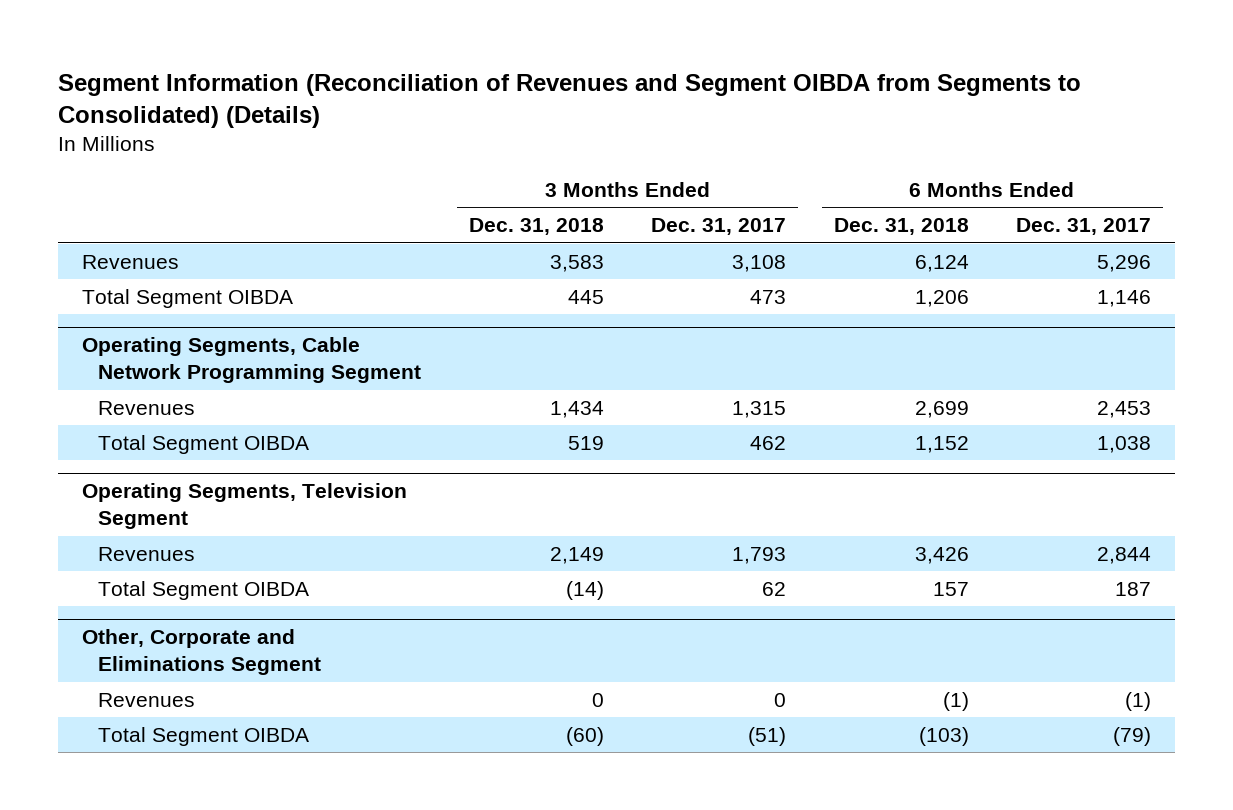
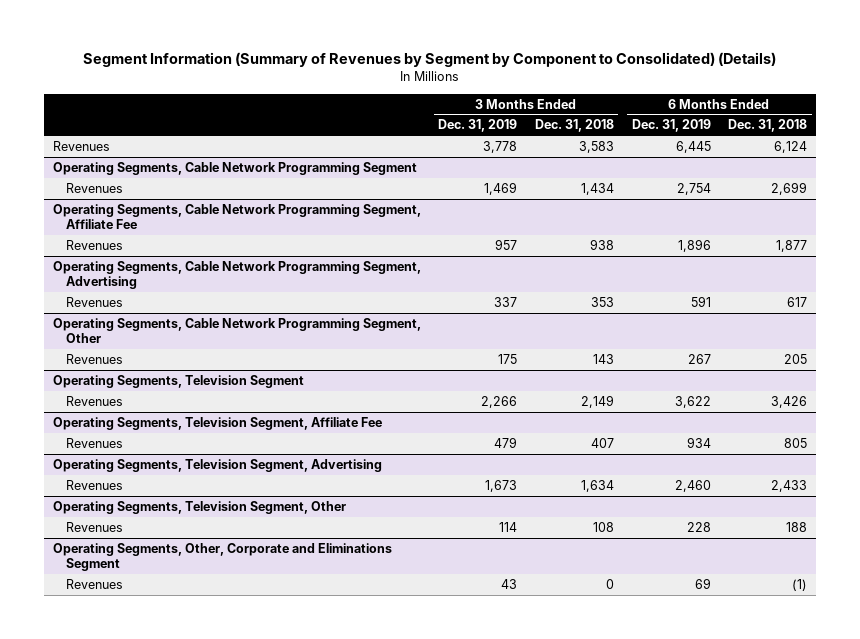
[57,73,1081,129] Segment Information (Reconciliation of Revenues and Segment OIBDA from Segments to Consolidated) (Details) -> [82,51,776,67] Segment Information (Summary of Revenues by Segment by Component to Consolidated) (Details)
[651,218,787,236] Dec. 31, 2017 -> none
[1016,218,1152,236] Dec. 31, 2017 -> none
none -> [438,119,518,133] Dec. 31, 2019
none -> [631,119,711,133] Dec. 31, 2019
[81,288,293,308] Total Segment OIBDA -> none
[98,434,310,454] Total Segment OIBDA -> none
none -> [52,204,421,230] Operating Segments, Cable Network Programming Segment, Affiliate Fee
none -> [65,240,123,251] Revenues
none -> [52,261,421,290] Operating Segments, Cable Network Programming Segment, Advertising
none -> [65,297,123,308] Revenues
none -> [52,318,421,344] Operating Segments, Cable Network Programming Segment, Other
none -> [65,354,123,365] Revenues
[98,580,310,600] Total Segment OIBDA -> none
none -> [52,417,382,431] Operating Segments, Television Segment, Affiliate Fee
none -> [65,438,123,449] Revenues
none -> [52,459,382,473] Operating Segments, Television Segment, Advertising
none -> [65,480,123,491] Revenues
none -> [52,501,346,515] Operating Segments, Television Segment, Other
none -> [65,522,123,533] Revenues
[81,629,322,676] Other, Corporate and Eliminations Segment -> [52,543,392,572] Operating Segments, Other, Corporate and Eliminations Segment
[98,726,310,746] Total Segment OIBDA -> none

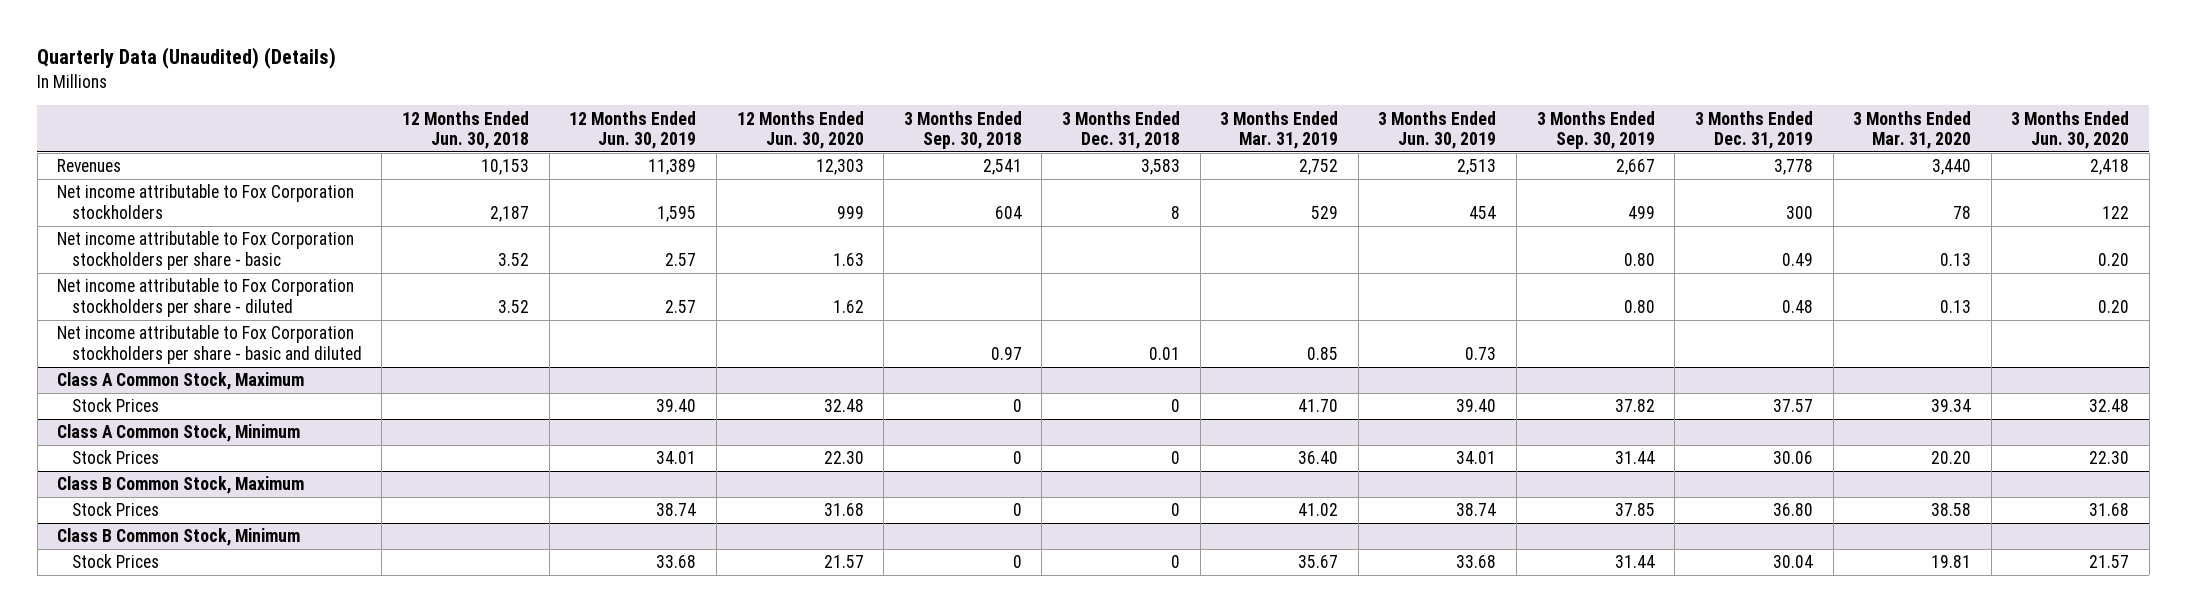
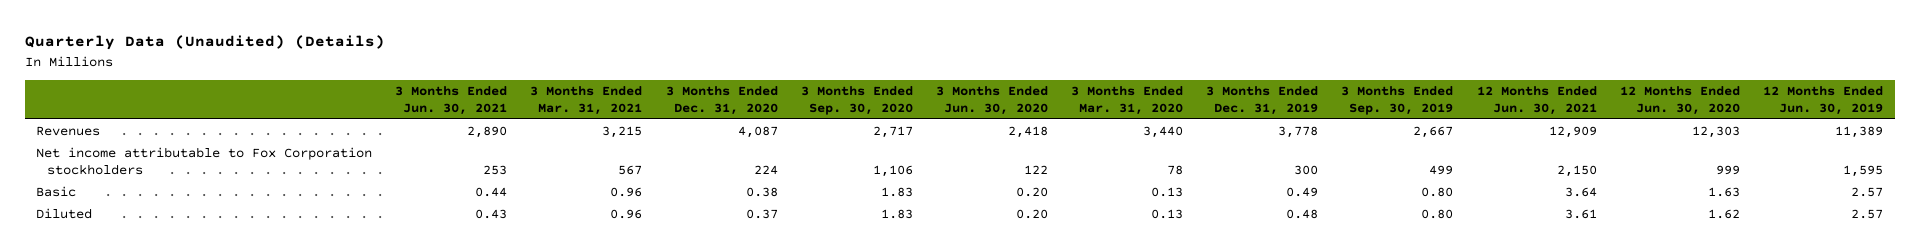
[402,110,530,150] 12 Months Ended Jun. 30, 2018 -> none
[903,110,1022,150] 3 Months Ended Sep. 30, 2018 -> none
[1061,110,1180,150] 3 Months Ended Dec. 31, 2018 -> none
[1220,110,1339,150] 3 Months Ended Mar. 31, 2019 -> none
[1378,110,1497,150] 3 Months Ended Jun. 30, 2019 -> none
none -> [395,85,508,115] 3 Months Ended Jun. 30, 2021
none -> [530,85,643,115] 3 Months Ended Mar. 31, 2021
none -> [665,85,778,115] 3 Months Ended Dec. 31, 2020
none -> [800,85,913,115] 3 Months Ended Sep. 30, 2020
none -> [1476,85,1597,115] 12 Months Ended Jun. 30, 2021
[57,325,362,364] Net income attributable to Fox Corporation stockholders per share - basic and diluted -> none
[57,372,305,391] Class A Common Stock, Maximum -> none
[71,398,159,413] Stock Prices -> none
[57,424,301,443] Class A Common Stock, Minimum -> none
[71,450,159,465] Stock Prices -> none
[57,476,305,495] Class B Common Stock, Maximum -> none
[71,502,159,517] Stock Prices -> none
[57,528,301,547] Class B Common Stock, Minimum -> none
[71,554,159,569] Stock Prices -> none
[57,231,355,270] Net income attributable to Fox Corporation stockholders per share - basic -> [36,186,77,198] Basic
[57,278,355,317] Net income attributable to Fox Corporation stockholders per share - diluted -> [36,208,93,220] Diluted

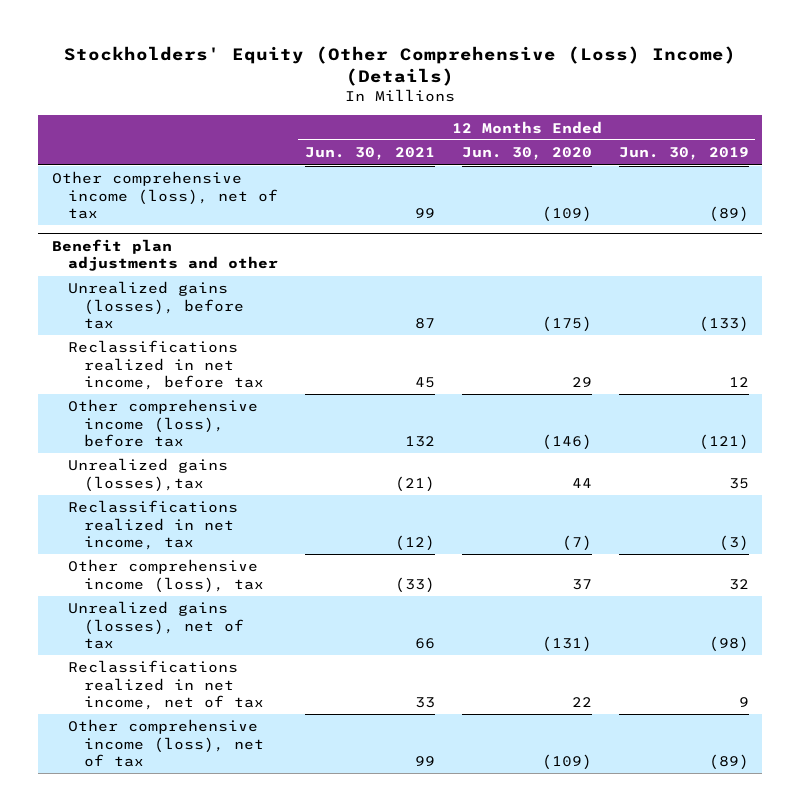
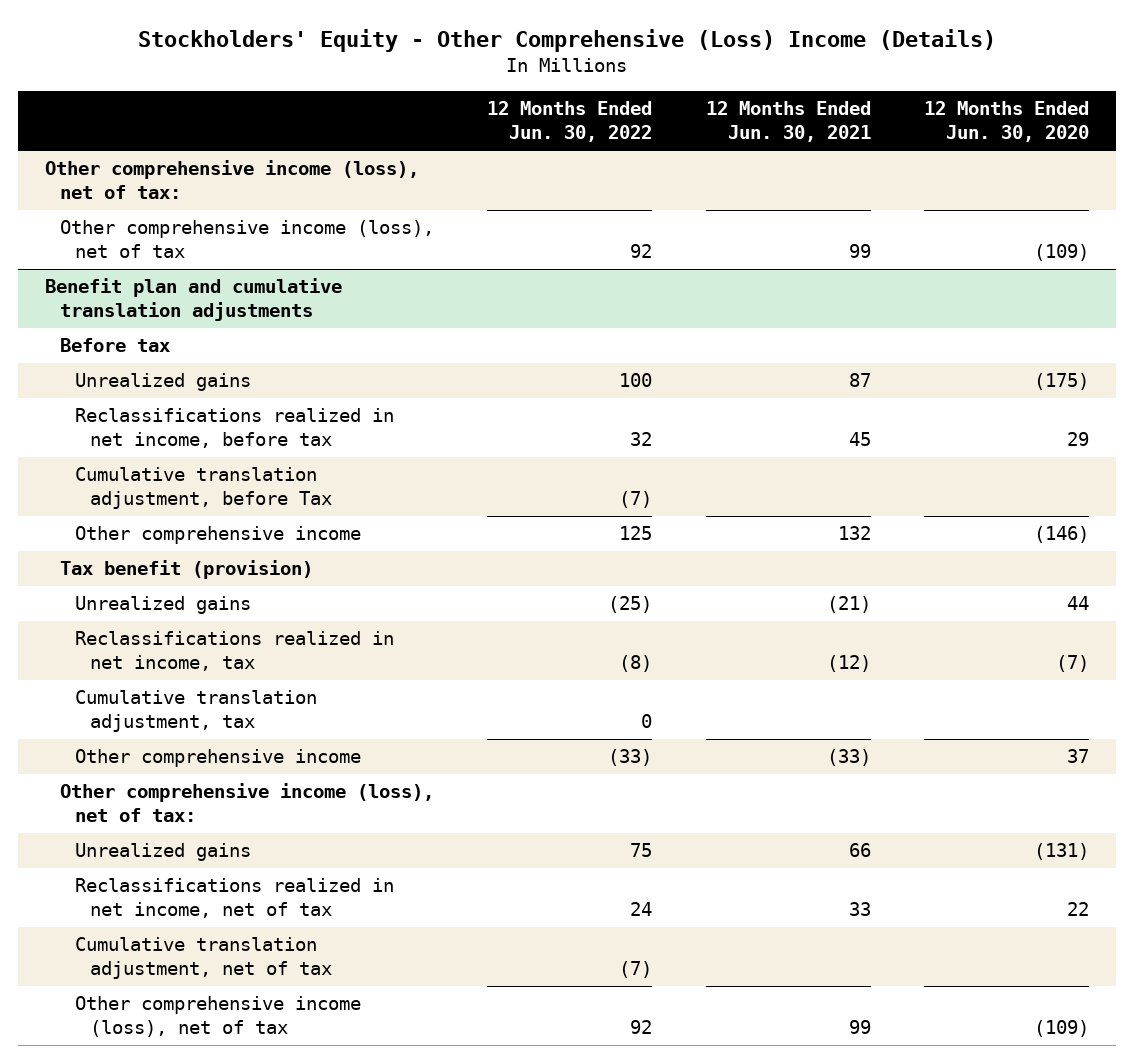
[64,46,737,87] Stockholders' Equity (Other Comprehensive (Loss) Income) (Details) -> [138,29,997,53] Stockholders' Equity - Other Comprehensive (Loss) Income (Details)
[618,147,749,161] Jun. 30, 2019 -> none
none -> [487,101,653,143] 12 Months Ended Jun. 30, 2022
none -> [45,160,420,200] Other comprehensive income (loss), net of tax:
[51,238,278,272] Benefit plan adjustments and other -> [45,278,343,322] Benefit plan and cumulative translation adjustments
none -> [59,338,170,353] Before tax
[67,281,244,329] Unrealized gains (losses), before tax -> [74,373,251,392] Unrealized gains
none -> [74,467,332,510] Cumulative translation adjustment, before Tax
[67,399,258,447] Other comprehensive income (loss), before tax -> [74,526,361,545] Other comprehensive income
none -> [59,560,313,580] Tax benefit (provision)
[67,458,228,492] Unrealized gains (losses),tax -> [74,596,251,615] Unrealized gains
none -> [74,690,317,733] Cumulative translation adjustment, tax
[67,559,264,593] Other comprehensive income (loss), tax -> [74,749,361,768] Other comprehensive income
none -> [59,783,434,823] Other comprehensive income (loss), net of tax:
[67,601,244,649] Unrealized gains (losses), net of tax -> [74,843,251,862] Unrealized gains
none -> [74,937,332,980] Cumulative translation adjustment, net of tax

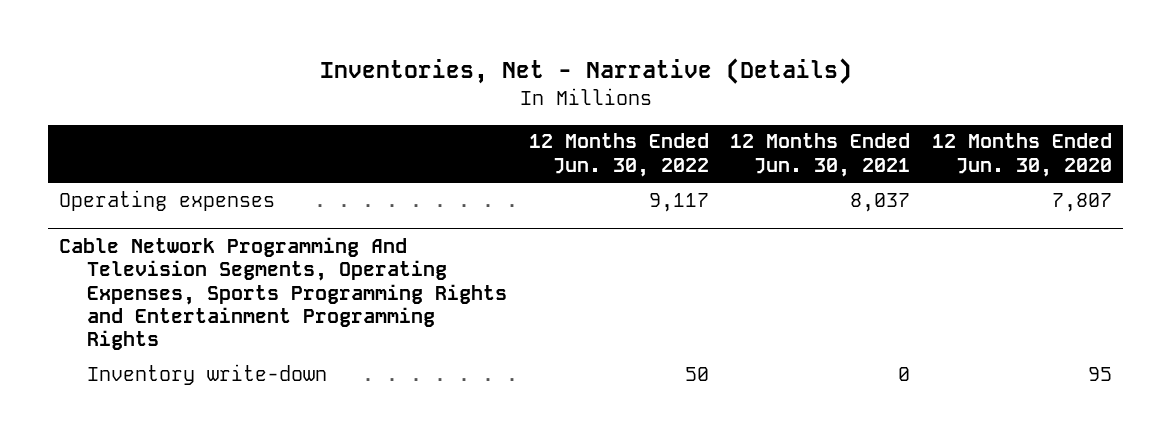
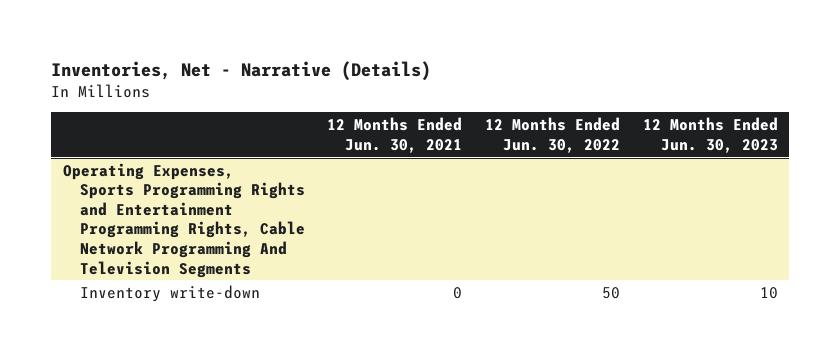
[932,133,1113,177] 12 Months Ended Jun. 30, 2020 -> none
none -> [642,117,778,153] 12 Months Ended Jun. 30, 2023
[58,189,275,211] Operating expenses -> none
[58,236,507,351] Cable Network Programming And Television Segments, Operating Expenses, Sports Programming Rights and Entertainment Programming Rights -> [62,162,305,278] Operating Expenses, Sports Programming Rights and Entertainment Programming Rights, Cable Network Programming And Television Segments

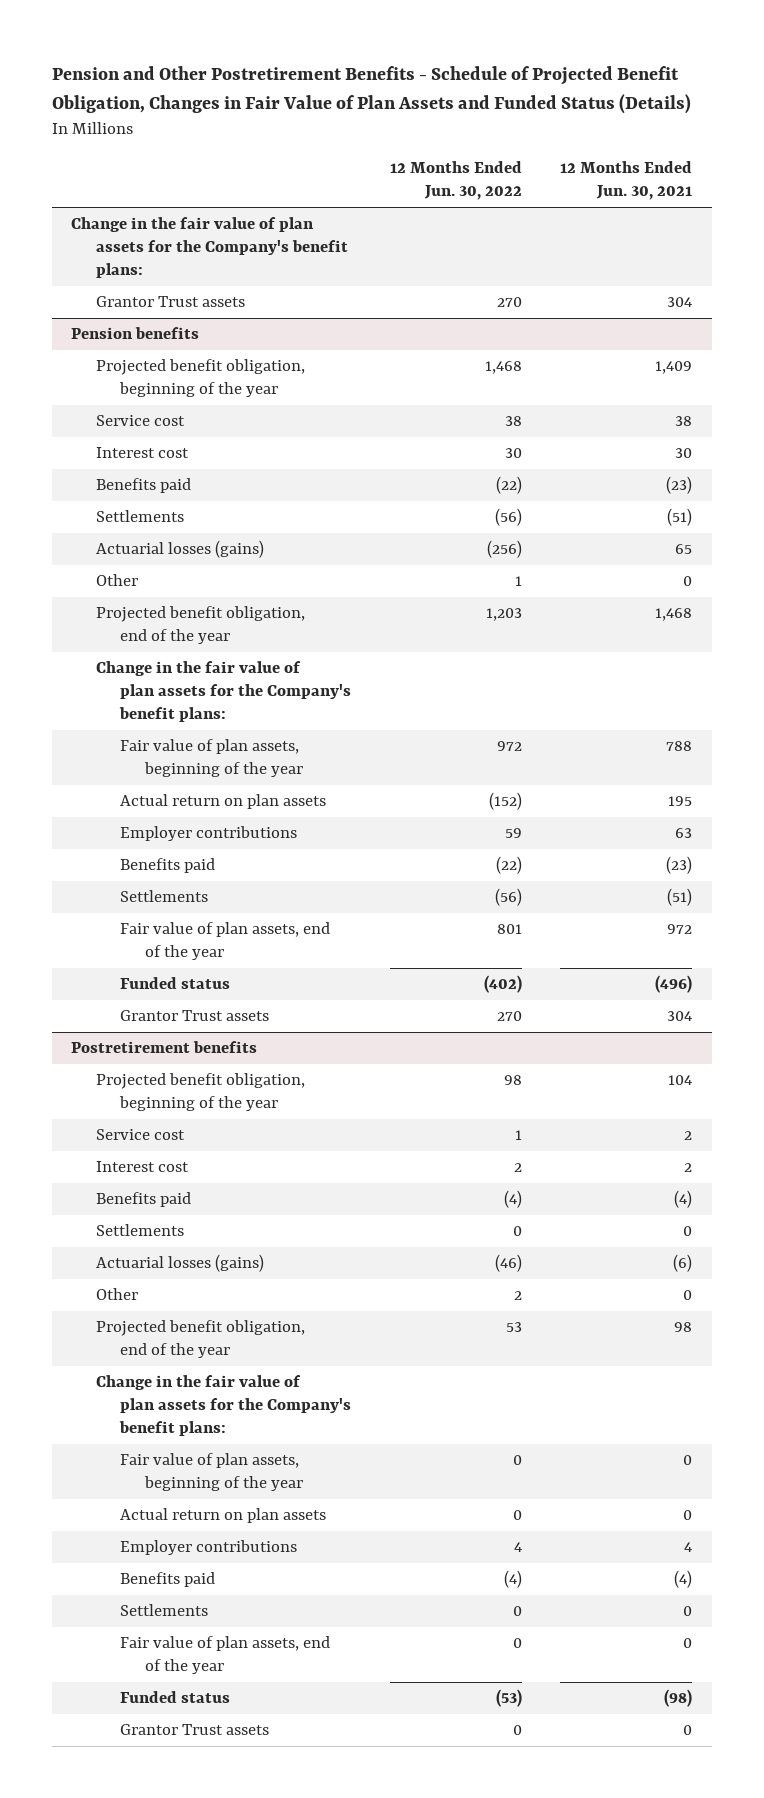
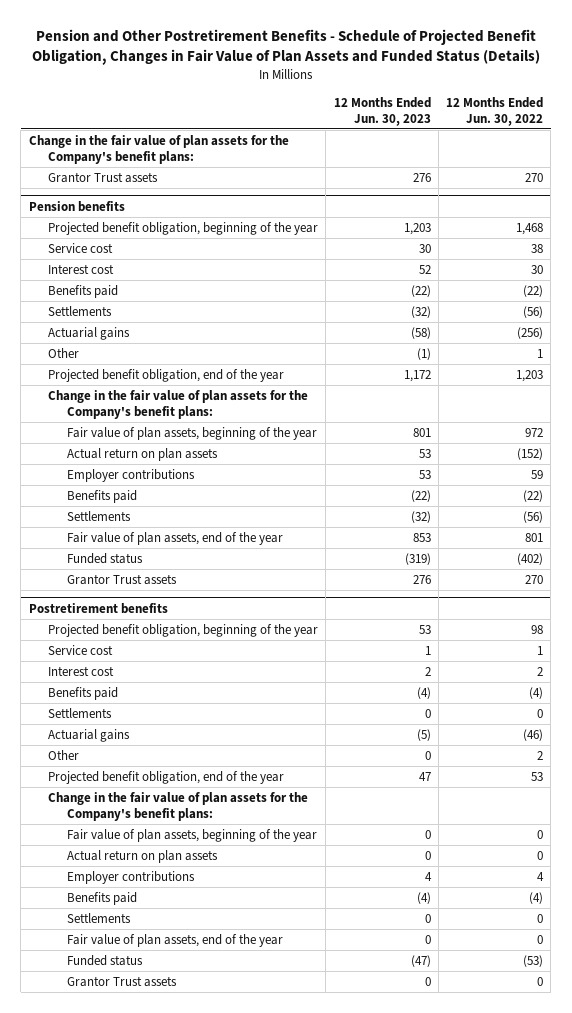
[560,161,693,201] 12 Months Ended Jun. 30, 2021 -> none
none -> [333,96,431,126] 12 Months Ended Jun. 30, 2023
[95,540,264,559] Actuarial losses (gains) -> [47,326,130,340] Actuarial gains
[95,1254,264,1273] Actuarial losses (gains) -> [47,728,130,742] Actuarial gains

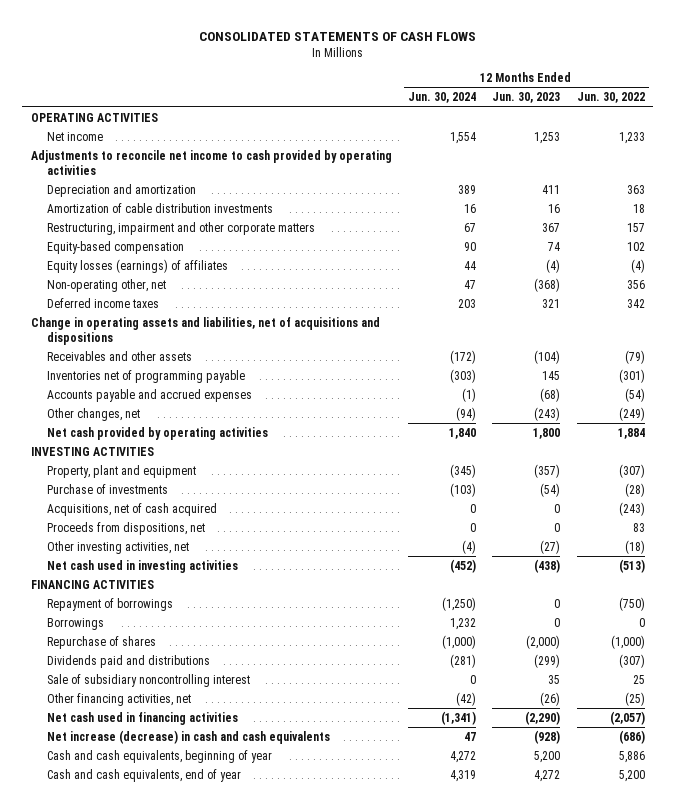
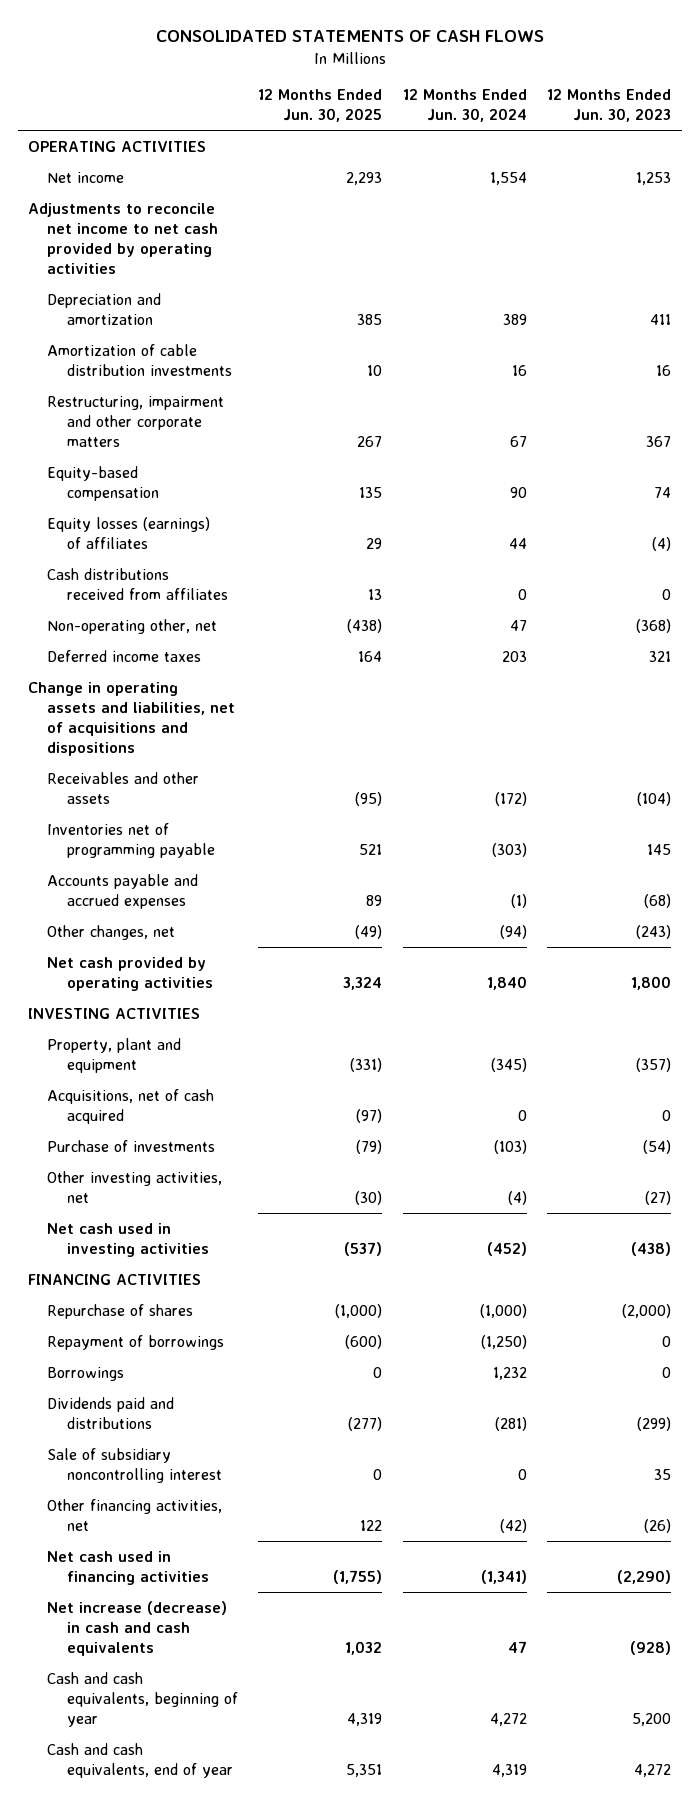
[576,92,645,104] Jun. 30, 2022 -> none
none -> [258,89,383,123] 12 Months Ended Jun. 30, 2025
[30,149,392,175] Adjustments to reconcile net income to cash provided by operating activities -> [27,202,219,275] Adjustments to reconcile net income to net cash provided by operating activities
none -> [47,567,228,600] Cash distributions received from affiliates
[47,521,206,535] Proceeds from dispositions, net -> none
[47,483,169,494] Purchase of investments -> [47,1139,216,1152] Purchase of investments
[47,635,157,649] Repurchase of shares -> [47,1303,194,1319] Repurchase of shares

